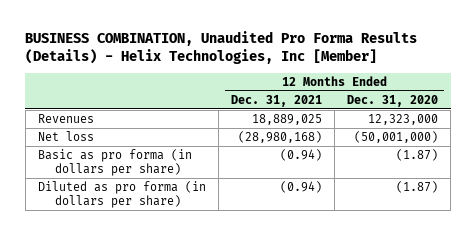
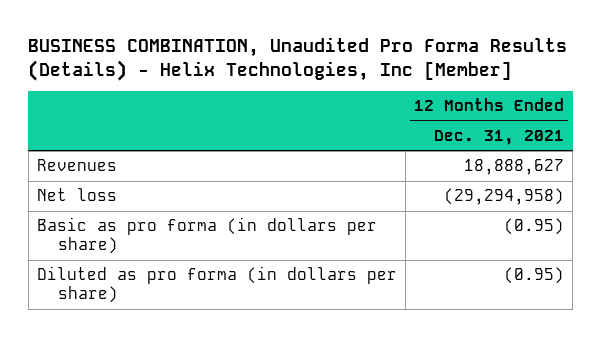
[347,94,439,107] Dec. 31, 2020 -> none
[251,113,322,125] 18,889,025 -> [464,159,565,176] 18,888,627
[237,130,322,143] (28,980,168) -> [444,188,565,206] (29,294,958)
[279,148,322,161] (0.94) -> [504,218,565,236] (0.95)
[279,180,322,193] (0.94) -> [504,267,565,285] (0.95)

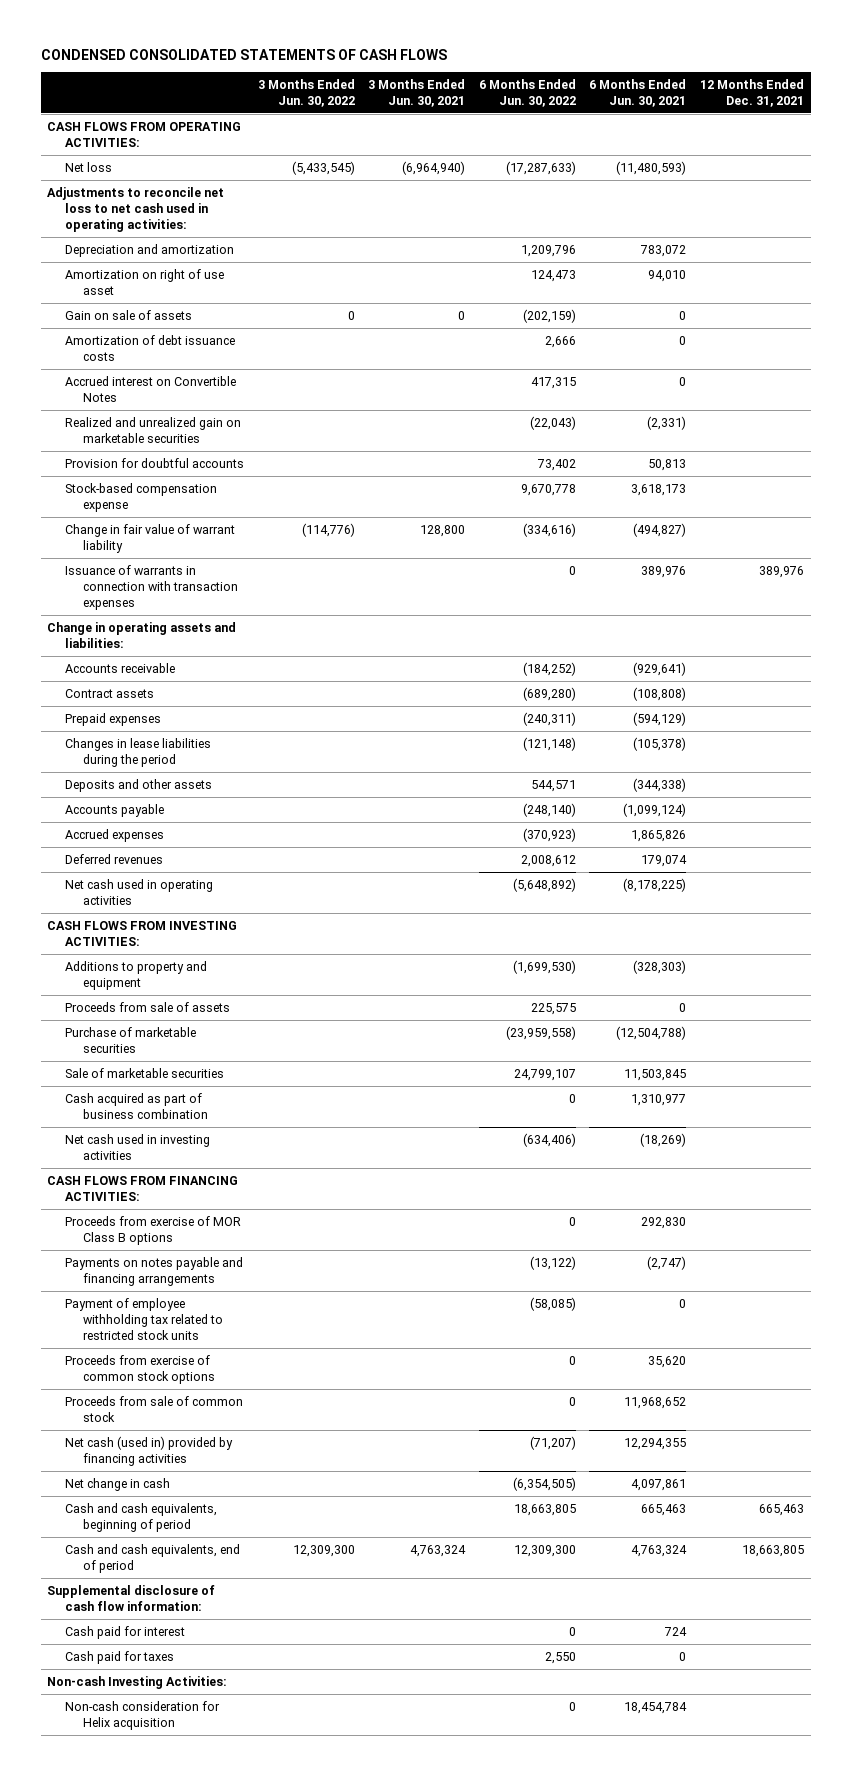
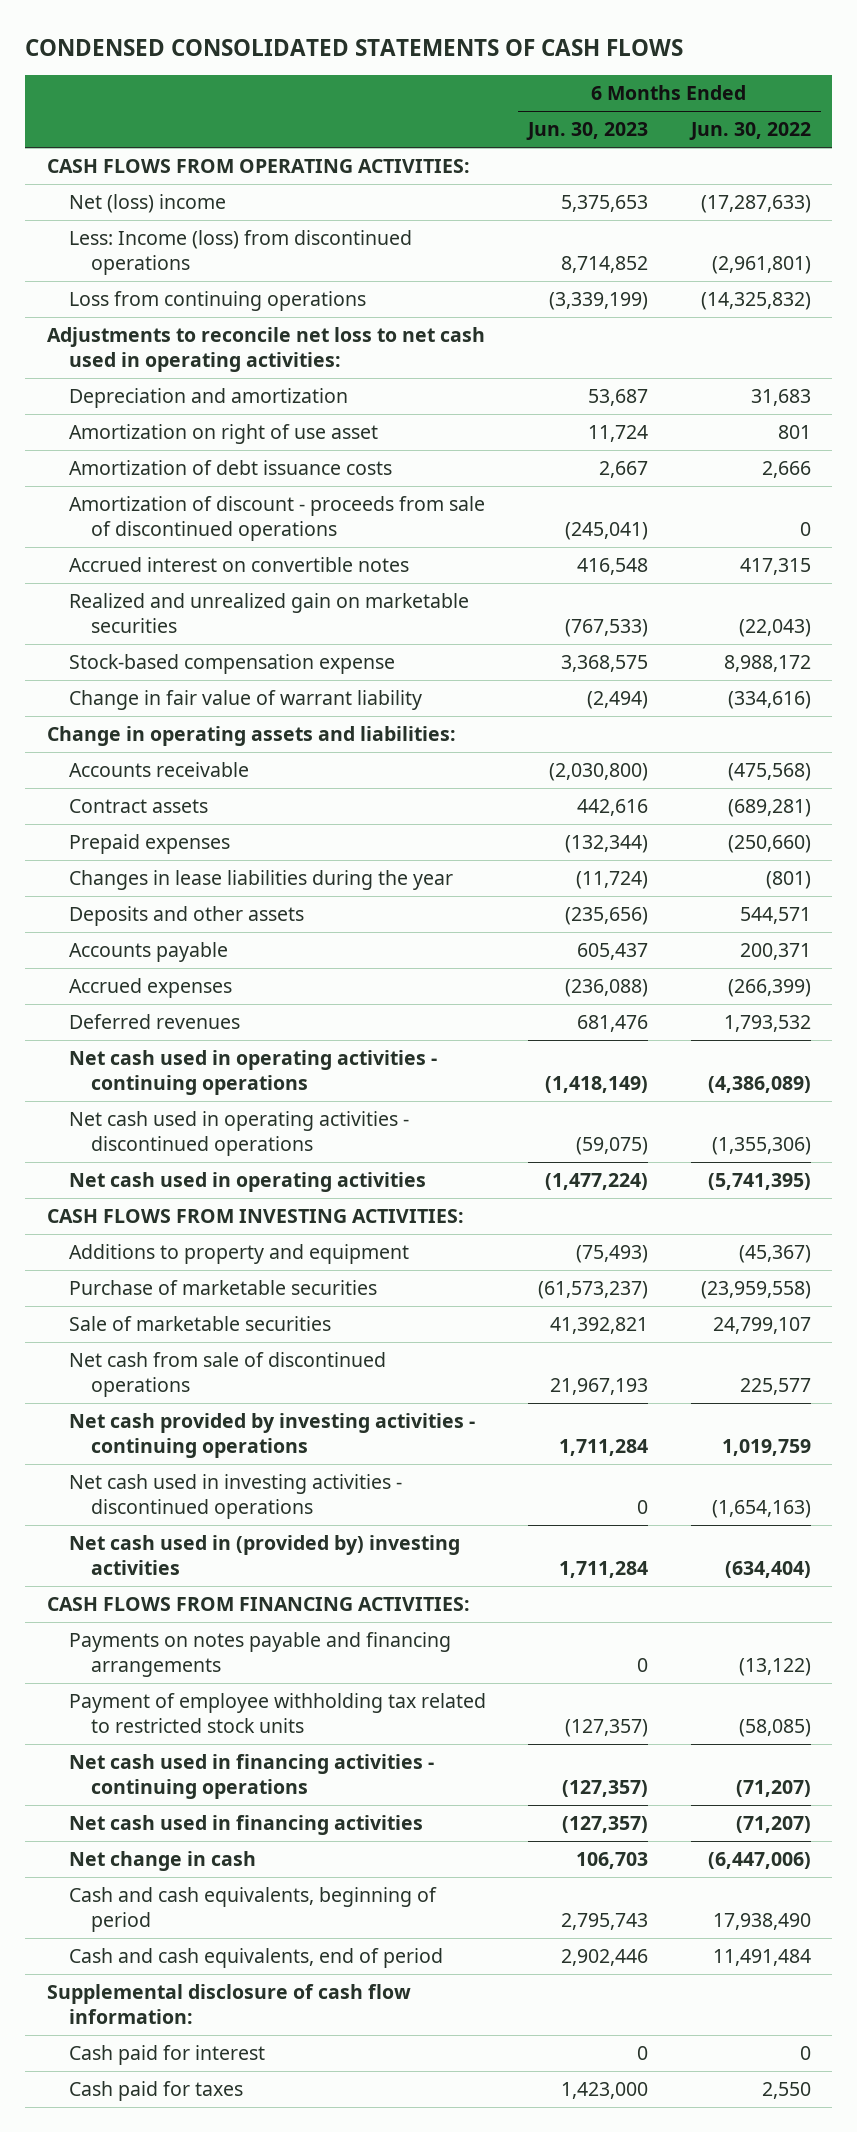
[257,79,355,107] 3 Months Ended Jun. 30, 2022 -> none
[368,79,466,107] 3 Months Ended Jun. 30, 2021 -> none
[589,79,687,107] 6 Months Ended Jun. 30, 2021 -> none
[699,79,804,107] 12 Months Ended Dec. 31, 2021 -> none
none -> [526,122,649,141] Jun. 30, 2023
[65,161,113,172] Net loss -> [68,194,226,214] Net (loss) income
none -> [68,230,412,275] Less: Income (loss) from discontinued operations
none -> [68,291,366,312] Loss from continuing operations
[65,309,193,320] Gain on sale of assets -> none
[520,244,576,257] 1,209,796 -> [750,389,811,407] 31,683
[530,269,576,282] 124,473 -> [777,425,811,440] 801
none -> [68,496,485,541] Amortization of discount - proceeds from sale of discontinued operations
[65,375,237,402] Accrued interest on Convertible Notes -> [68,557,409,573] Accrued interest on convertible notes
[65,457,245,468] Provision for doubtful accounts -> none
[520,483,576,496] 9,670,778 -> [723,655,811,673] 8,988,172
[65,564,238,610] Issuance of warrants in connection with transaction expenses -> none
[522,661,576,676] (184,252) -> [727,763,811,782] (475,568)
[522,686,576,701] (689,280) -> [727,799,811,818] (689,281)
[522,711,576,726] (240,311) -> [727,835,811,854] (250,660)
[65,737,212,767] Changes in lease liabilities during the period -> [68,870,453,891] Changes in lease liabilities during the year
[522,736,576,751] (121,148) -> [765,871,811,890] (801)
[522,802,576,817] (248,140) -> [739,943,811,961] 200,371
[522,827,576,842] (370,923) -> [727,979,811,998] (266,399)
[520,854,576,867] 2,008,612 -> [723,1015,811,1033] 1,793,532
none -> [68,1050,437,1095] Net cash used in operating activities - continuing operations
none -> [68,1111,409,1156] Net cash used in operating activities - discontinued operations
[512,877,576,892] (5,648,892) -> [707,1173,811,1191] (5,741,395)
[65,1001,231,1012] Proceeds from sale of assets -> none
[512,959,576,974] (1,699,530) -> [738,1245,811,1264] (45,367)
[65,1092,208,1119] Cash acquired as part of business combination -> none
none -> [68,1352,386,1397] Net cash from sale of discontinued operations
none -> [68,1413,475,1458] Net cash provided by investing activities - continuing operations
none -> [68,1474,402,1519] Net cash used in investing activities - discontinued operations
[65,1133,211,1160] Net cash used in investing activities -> [68,1535,460,1575] Net cash used in (provided by) investing activities
[522,1132,576,1147] (634,406) -> [724,1560,811,1578] (634,404)
[65,1215,242,1245] Proceeds from exercise of MOR Class B options -> none
[65,1354,215,1384] Proceeds from exercise of common stock options -> none
[65,1395,244,1422] Proceeds from sale of common stock -> none
none -> [68,1754,434,1799] Net cash used in financing activities - continuing operations
[65,1435,234,1466] Net cash (used in) provided by financing activities -> [68,1815,423,1836] Net cash used in financing activities
[512,1476,576,1491] (6,354,505) -> [707,1852,811,1870] (6,447,006)
[513,1503,576,1516] 18,663,805 -> [712,1912,811,1930] 17,938,490
[513,1544,576,1557] 12,309,300 -> [712,1949,811,1967] 11,491,484
[47,1675,228,1689] Non-cash Investing Activities: -> none
[65,1700,221,1730] Non-cash consideration for Helix acquisition -> none

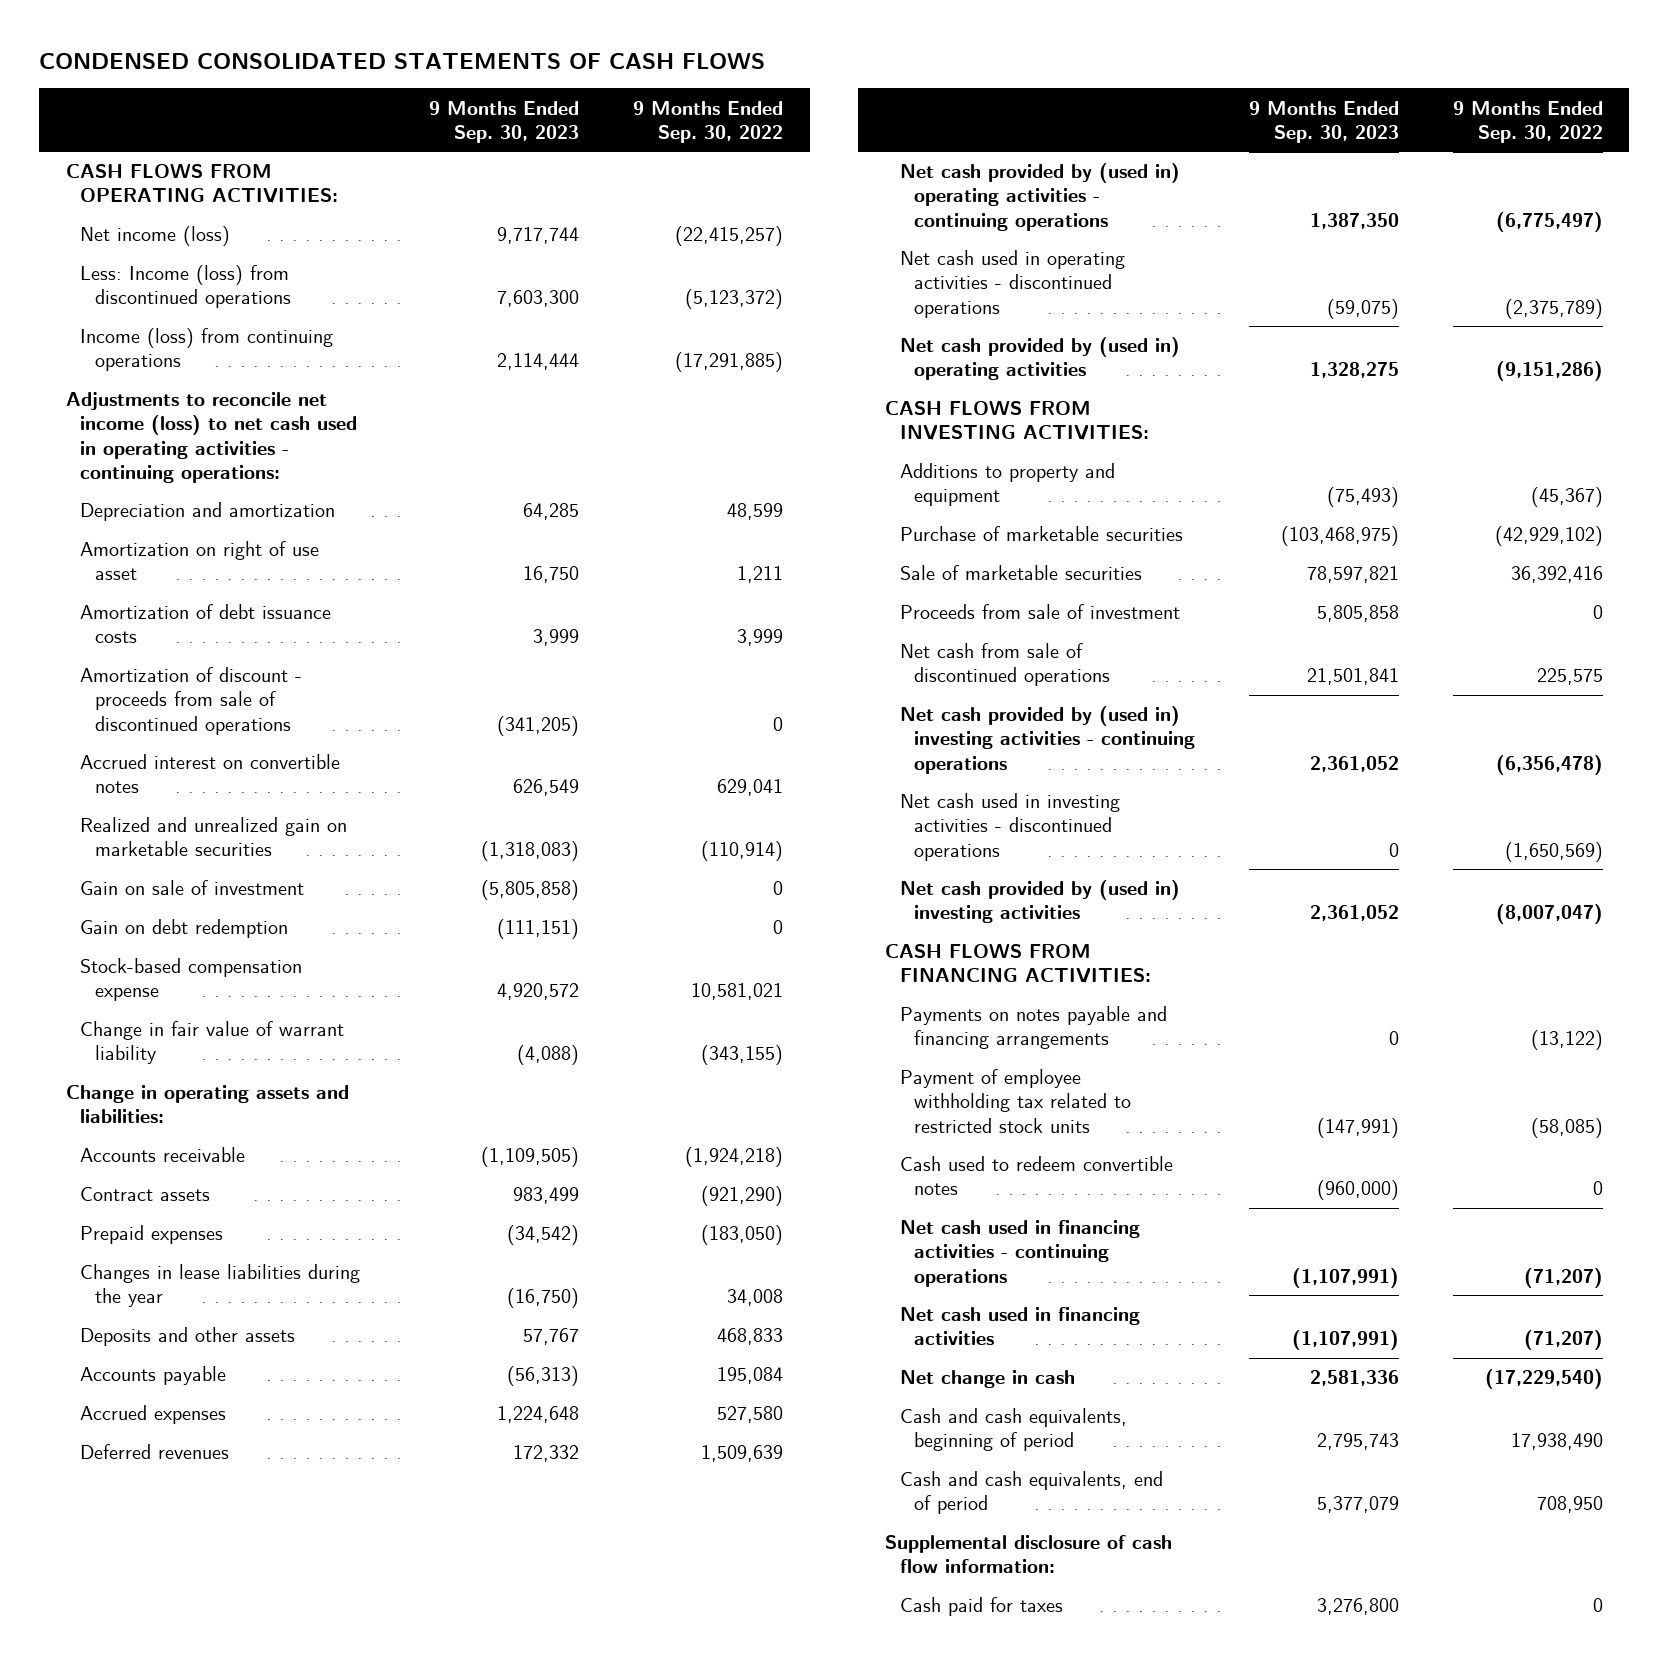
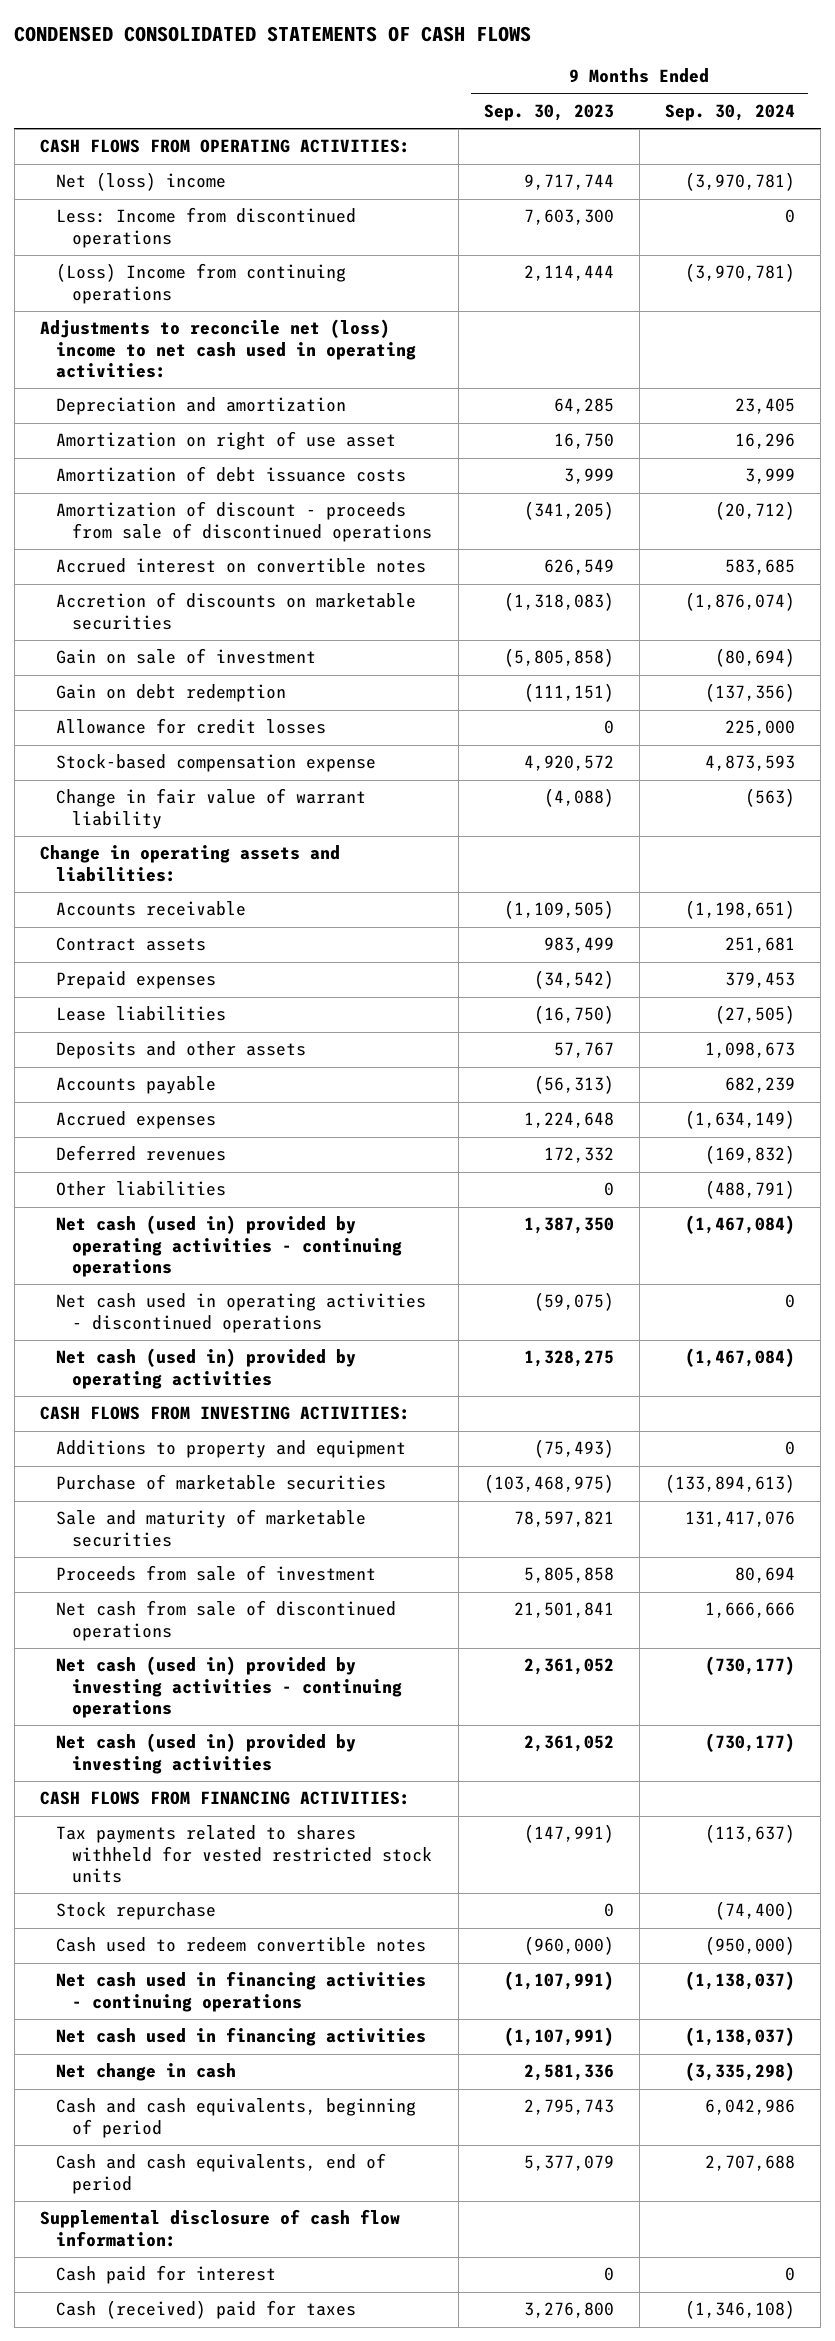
[633,100,784,143] 9 Months Ended Sep. 30, 2022 -> none
none -> [665,103,796,121] Sep. 30, 2024
[80,226,231,247] Net income (loss) -> [56,172,227,192] Net (loss) income
[80,265,291,309] Less: Income (loss) from discontinued operations -> [56,207,357,248] Less: Income from discontinued operations
[80,328,334,372] Income (loss) from continuing operations -> [56,263,347,304] (Loss) Income from continuing operations
[65,392,358,483] Adjustments to reconcile net income (loss) to net cash used in operating activities - continuing operations: -> [39,319,417,378] Adjustments to reconcile net (loss) income to net cash used in operating activities:
[80,817,348,857] Realized and unrealized gain on marketable securities -> [56,592,417,630] Accretion of discounts on marketable securities
none -> [56,718,327,735] Allowance for credit losses
[80,1264,361,1308] Changes in lease liabilities during the year -> [56,1006,227,1022] Lease liabilities
none -> [56,1181,227,1197] Other liabilities
[899,163,1180,231] Net cash provided by (used in) operating activities - continuing operations -> [56,1215,403,1277] Net cash (used in) provided by operating activities - continuing operations
[899,337,1180,381] Net cash provided by (used in) operating activities -> [56,1348,357,1389] Net cash (used in) provided by operating activities
[899,565,1142,581] Sale of marketable securities -> [56,1509,367,1547] Sale and maturity of marketable securities
[899,793,1120,861] Net cash used in investing activities - discontinued operations -> none
[899,706,1196,774] Net cash provided by (used in) investing activities - continuing operations -> [56,1656,403,1718] Net cash (used in) provided by investing activities - continuing operations
[899,880,1180,924] Net cash provided by (used in) investing activities -> [56,1733,357,1774] Net cash (used in) provided by investing activities
[899,1006,1167,1050] Payments on notes payable and financing arrangements -> none
[899,1069,1132,1133] Payment of employee withholding tax related to restricted stock units -> [56,1825,433,1883] Tax payments related to shares withheld for vested restricted stock units
none -> [56,1902,217,1921] Stock repurchase
none -> [56,2265,277,2285] Cash paid for interest
[899,1597,1063,1617] Cash paid for taxes -> [56,2300,357,2320] Cash (received) paid for taxes

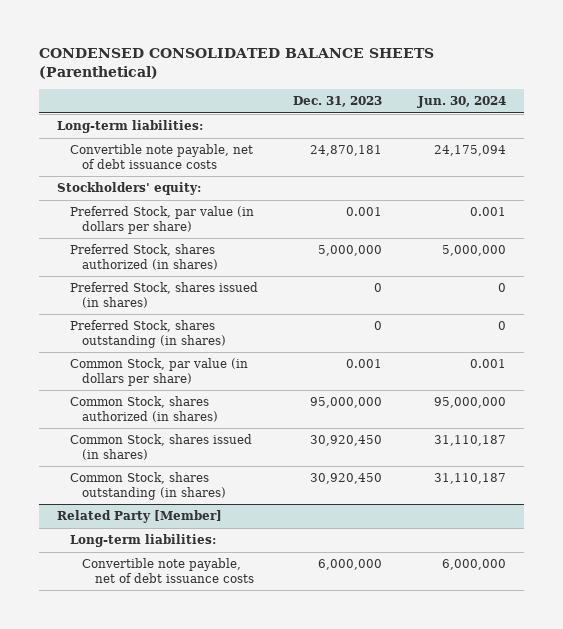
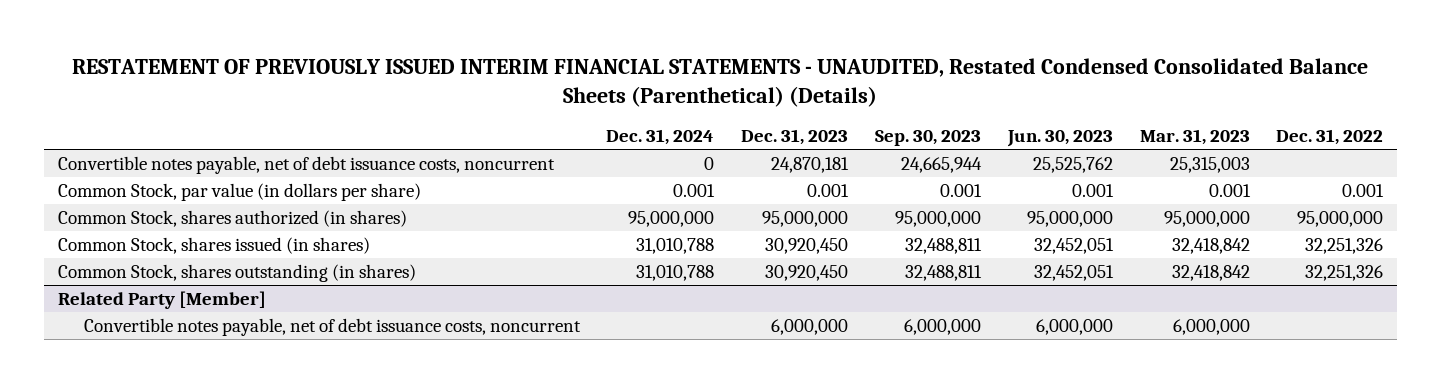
[39,48,435,79] CONDENSED CONSOLIDATED BALANCE SHEETS (Parenthetical) -> [72,57,1369,107] RESTATEMENT OF PREVIOUSLY ISSUED INTERIM FINANCIAL STATEMENTS - UNAUDITED, Restated Condensed Consolidated Balance Sheets (Parenthetical) (Details)
[416,96,506,109] Jun. 30, 2024 -> none
none -> [606,128,715,145] Dec. 31, 2024
none -> [875,129,982,146] Sep. 30, 2023
none -> [1006,129,1113,147] Jun. 30, 2023
none -> [1139,128,1250,145] Mar. 31, 2023
none -> [1276,128,1384,145] Dec. 31, 2022
[57,120,204,134] Long-term liabilities: -> none
[57,182,202,196] Stockholders' equity: -> none
[69,206,254,234] Preferred Stock, par value (in dollars per share) -> none
[69,244,219,270] Preferred Stock, shares authorized (in shares) -> none
[69,282,258,308] Preferred Stock, shares issued (in shares) -> none
[69,320,227,348] Preferred Stock, shares outstanding (in shares) -> none
[69,144,253,169] Convertible note payable, net of debt issuance costs -> [57,156,555,175] Convertible notes payable, net of debt issuance costs, noncurrent
[69,534,216,548] Long-term liabilities: -> none
[82,558,254,583] Convertible note payable, net of debt issuance costs -> [83,318,581,337] Convertible notes payable, net of debt issuance costs, noncurrent

